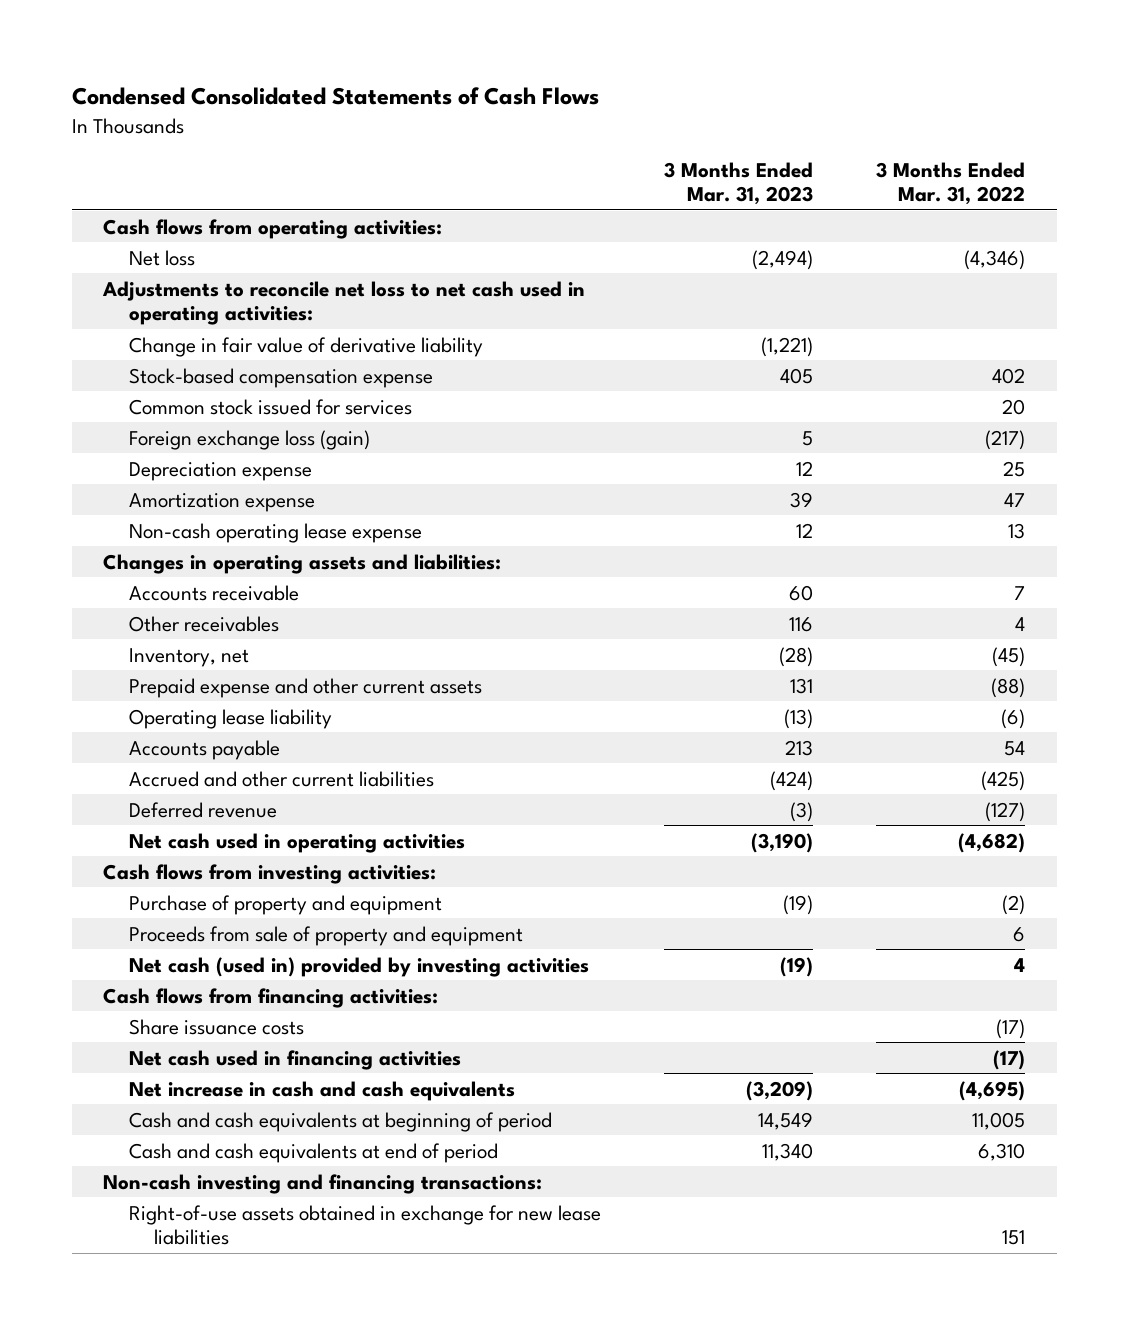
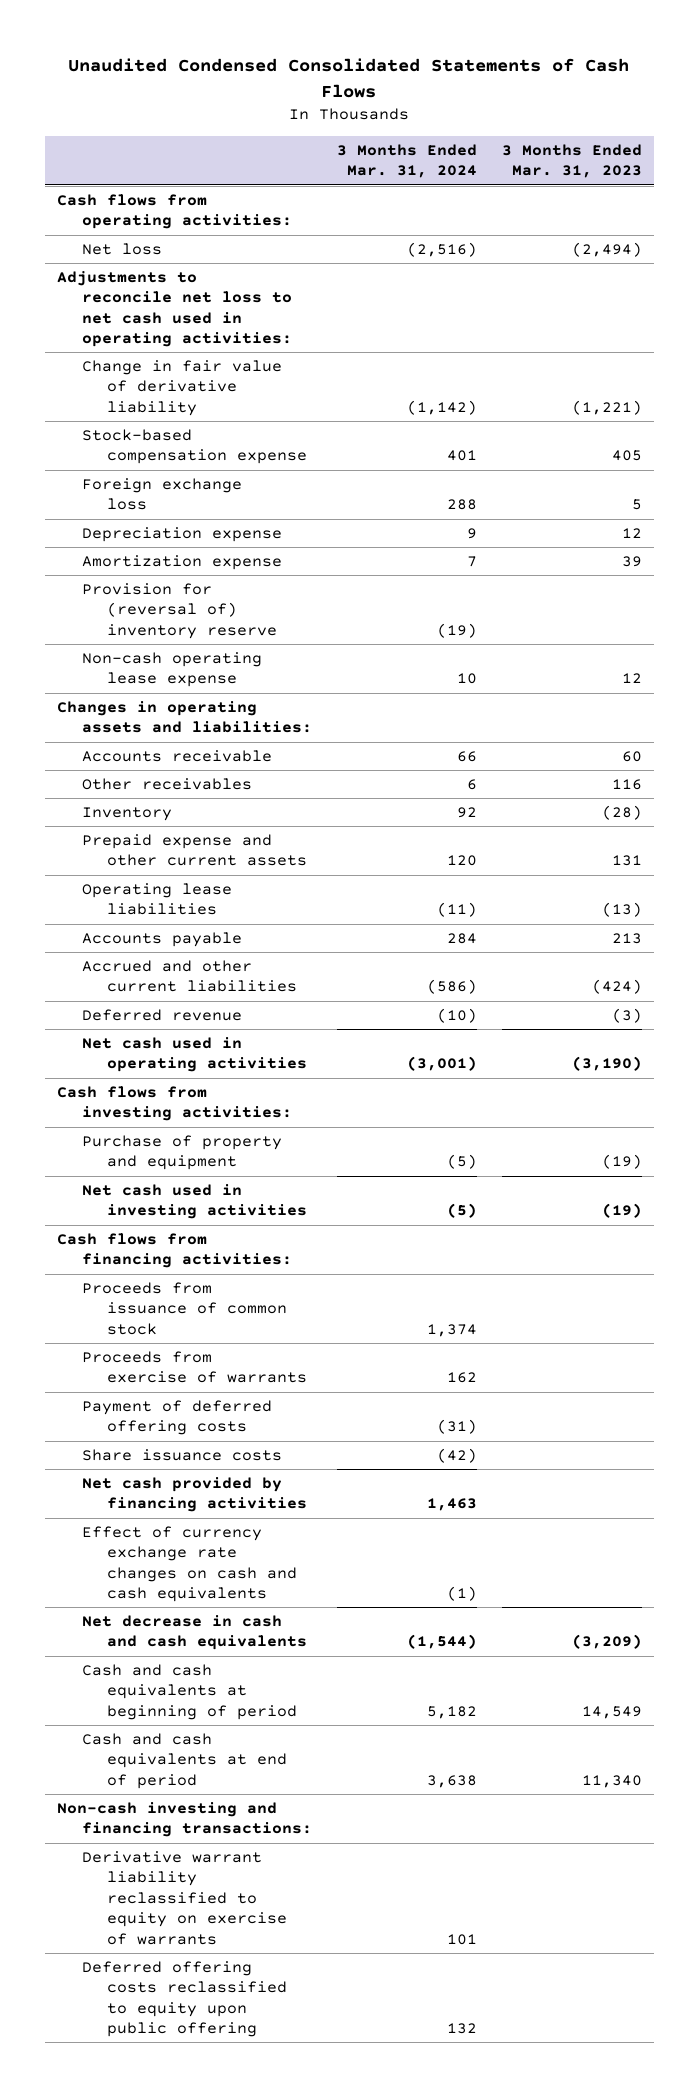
[71,87,599,106] Condensed Consolidated Statements of Cash Flows -> [68,57,630,98] Unaudited Condensed Consolidated Statements of Cash Flows
[875,161,1025,205] 3 Months Ended Mar. 31, 2022 -> none
none -> [337,143,478,179] 3 Months Ended Mar. 31, 2024
[128,398,412,415] Common stock issued for services -> none
[128,429,370,450] Foreign exchange loss (gain) -> [82,478,243,511] Foreign exchange loss
none -> [82,583,278,639] Provision for (reversal of) inventory reserve
[128,647,249,667] Inventory, net -> [82,807,173,822] Inventory
[128,708,332,729] Operating lease liability -> [82,883,233,916] Operating lease liabilities
[128,925,523,946] Proceeds from sale of property and equipment -> none
[128,956,589,977] Net cash (used in) provided by investing activities -> [82,1184,308,1220] Net cash used in investing activities
none -> [82,1282,288,1335] Proceeds from issuance of common stock
none -> [82,1351,308,1384] Proceeds from exercise of warrants
none -> [82,1400,273,1436] Payment of deferred offering costs
[128,1049,461,1070] Net cash used in financing activities -> [82,1477,308,1513] Net cash provided by financing activities
none -> [82,1526,298,1603] Effect of currency exchange rate changes on cash and cash equivalents
[128,1080,515,1101] Net increase in cash and cash equivalents -> [82,1615,308,1651] Net decrease in cash and cash equivalents
[128,1204,601,1245] Right-of-use assets obtained in exchange for new lease liabilities -> none
none -> [82,1851,288,1945] Derivative warrant liability reclassified to equity on exercise of warrants
none -> [82,1961,288,2038] Deferred offering costs reclassified to equity upon public offering

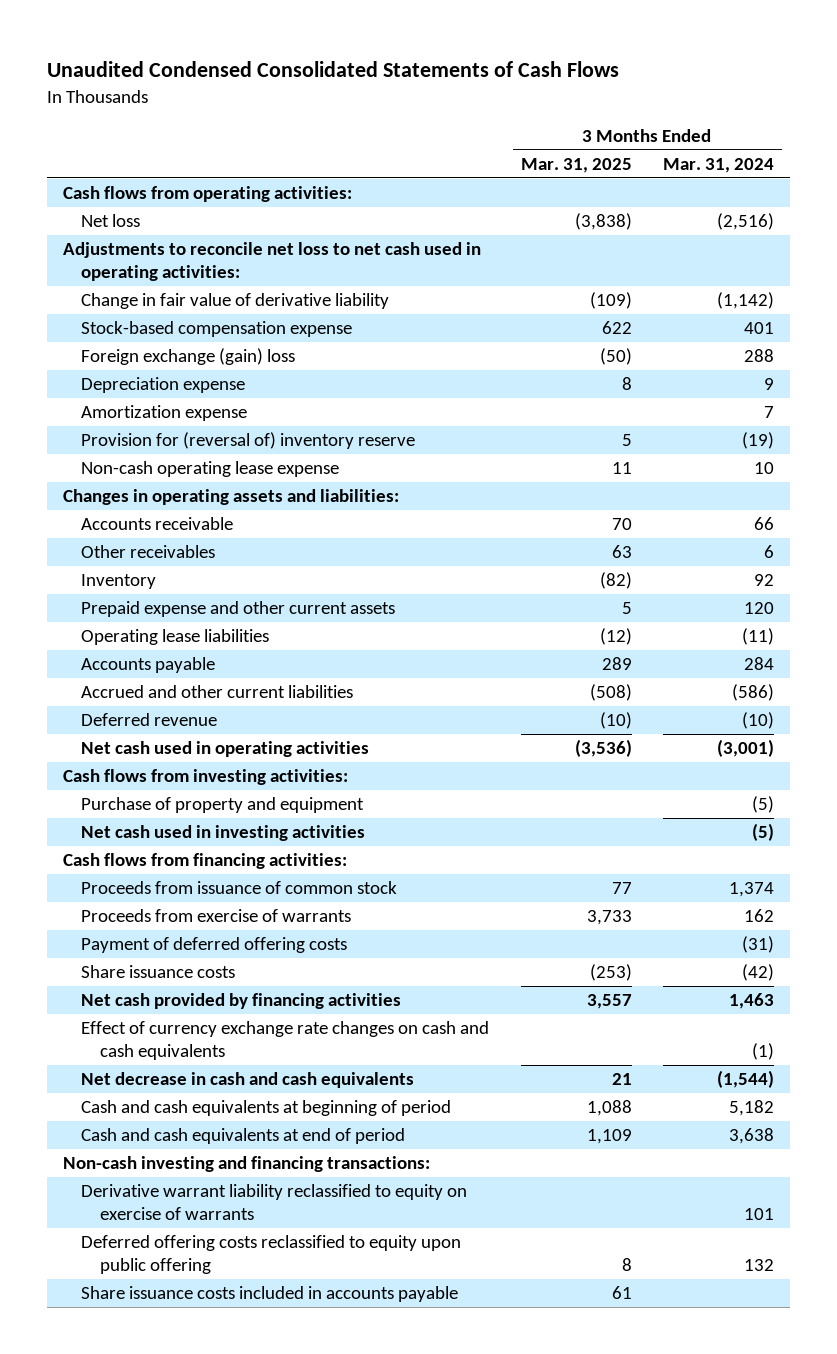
[501,143,642,179] 3 Months Ended Mar. 31, 2023 -> none
none -> [520,157,632,173] Mar. 31, 2025
[82,478,243,511] Foreign exchange loss -> [81,348,296,366] Foreign exchange (gain) loss
none -> [81,1286,459,1303] Share issuance costs included in accounts payable

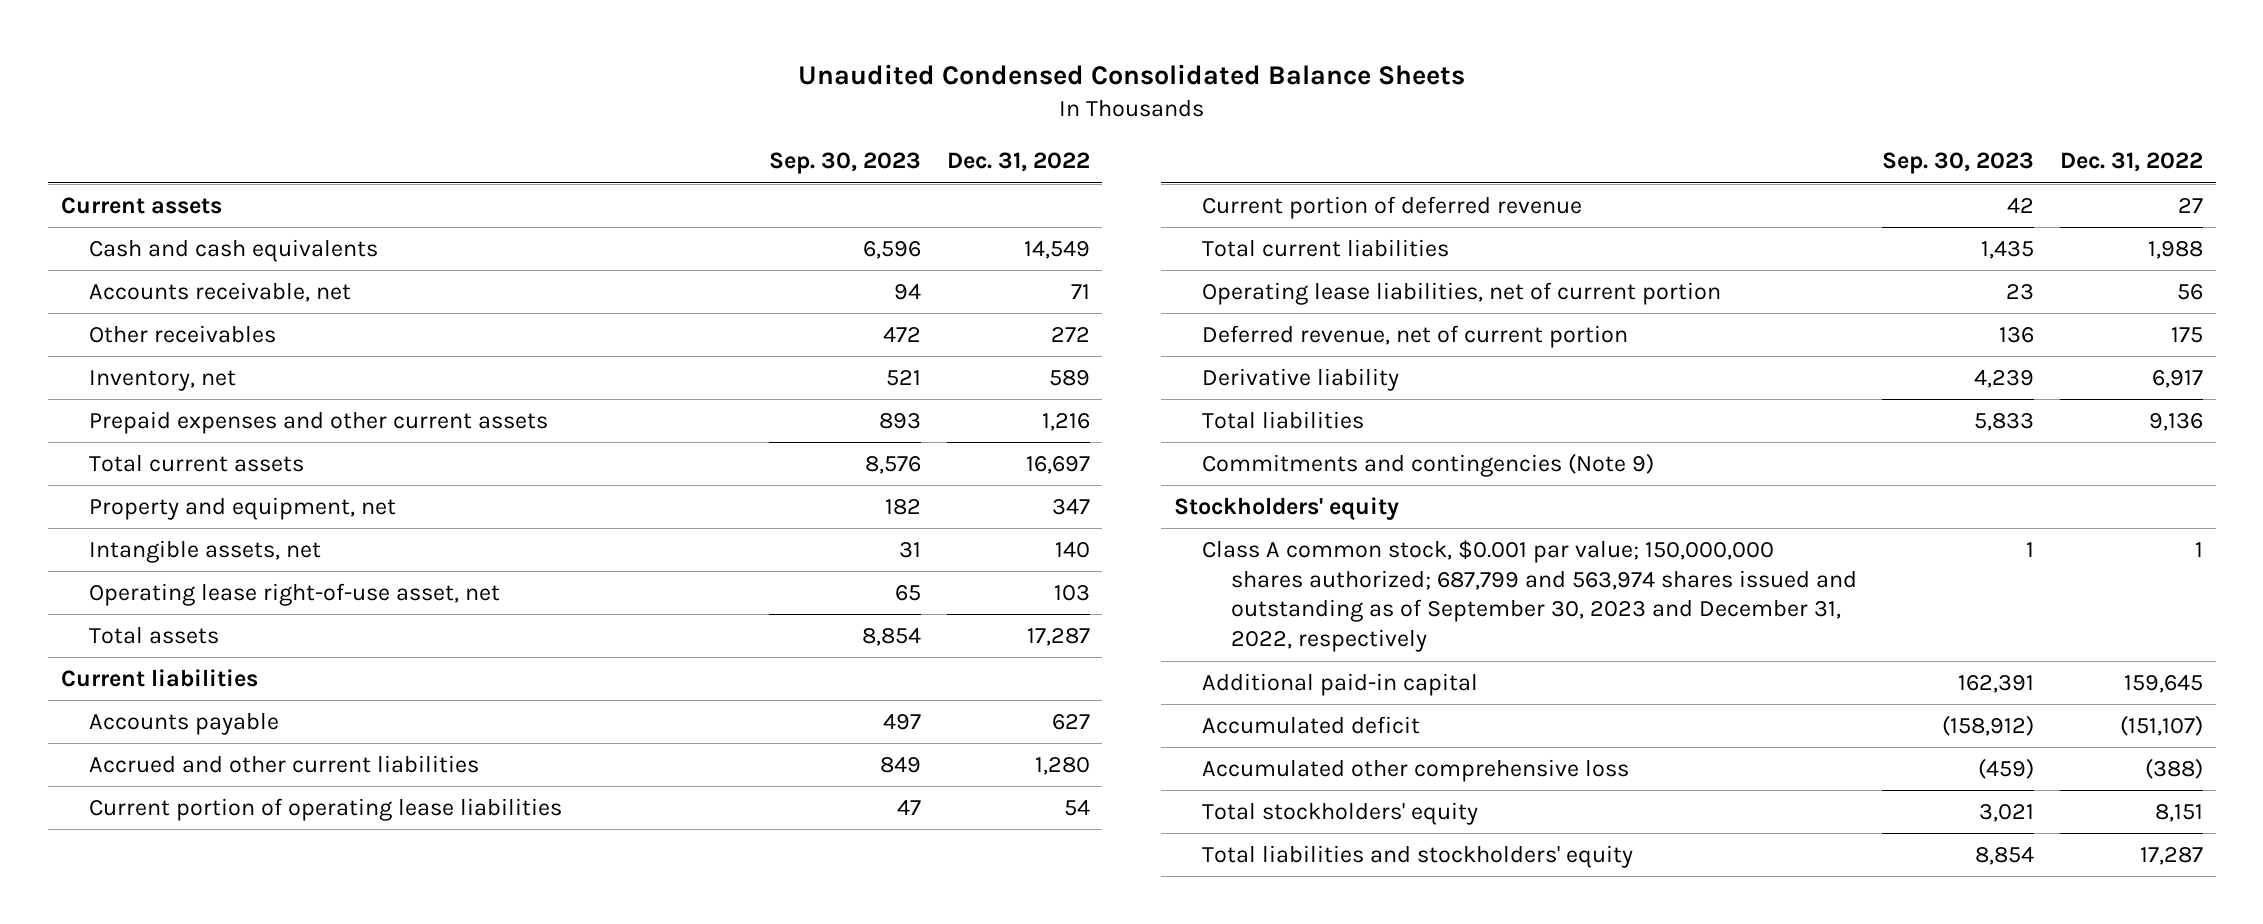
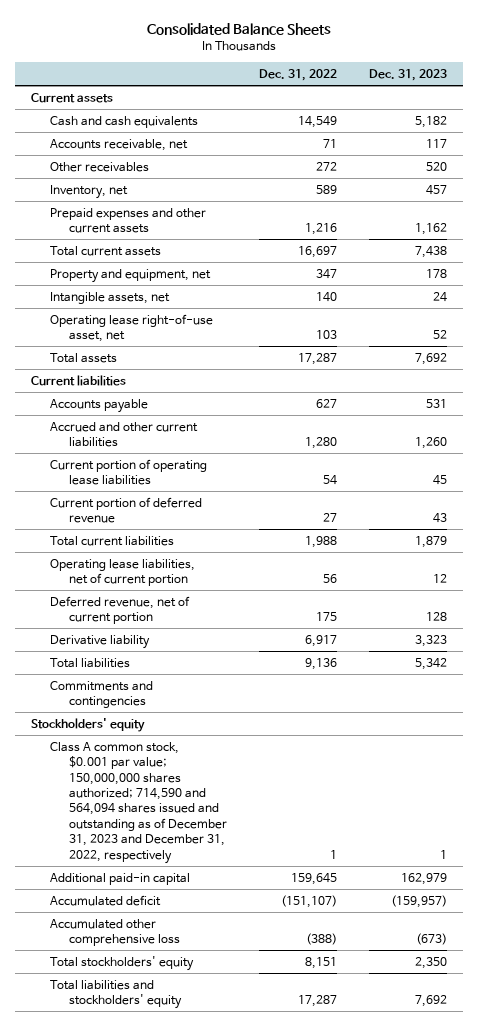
[797,64,1465,86] Unaudited Condensed Consolidated Balance Sheets -> [147,23,332,36] Consolidated Balance Sheets
[769,152,922,175] Sep. 30, 2023 -> none
none -> [368,69,447,82] Dec. 31, 2023
[1202,453,1655,478] Commitments and contingencies (Note 9) -> [50,680,154,709] Commitments and contingencies
[1202,540,1857,653] Class A common stock, $0.001 par value; 150,000,000 shares authorized; 687,799 and 563,974 shares issued and outstanding as of September 30, 2023 and December 31, 2022, respectively -> [50,741,227,864] Class A common stock, $0.001 par value; 150,000,000 shares authorized; 714,590 and 564,094 shares issued and outstanding as of December 31, 2023 and December 31, 2022, respectively

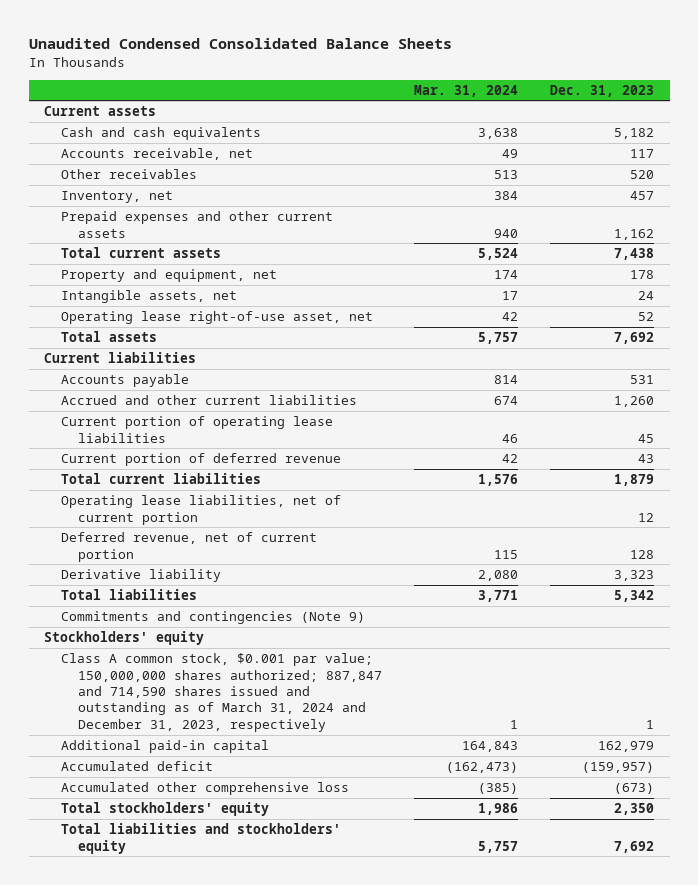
[147,23,332,36] Consolidated Balance Sheets -> [28,37,452,49] Unaudited Condensed Consolidated Balance Sheets
[258,69,337,82] Dec. 31, 2022 -> none
none -> [413,84,518,97] Mar. 31, 2024
[50,680,154,709] Commitments and contingencies -> [61,611,366,625] Commitments and contingencies (Note 9)
[50,741,227,864] Class A common stock, $0.001 par value; 150,000,000 shares authorized; 714,590 and 564,094 shares issued and outstanding as of December 31, 2023 and December 31, 2022, respectively -> [61,653,382,732] Class A common stock, $0.001 par value; 150,000,000 shares authorized; 887,847 and 714,590 shares issued and outstanding as of March 31, 2024 and December 31, 2023, respectively

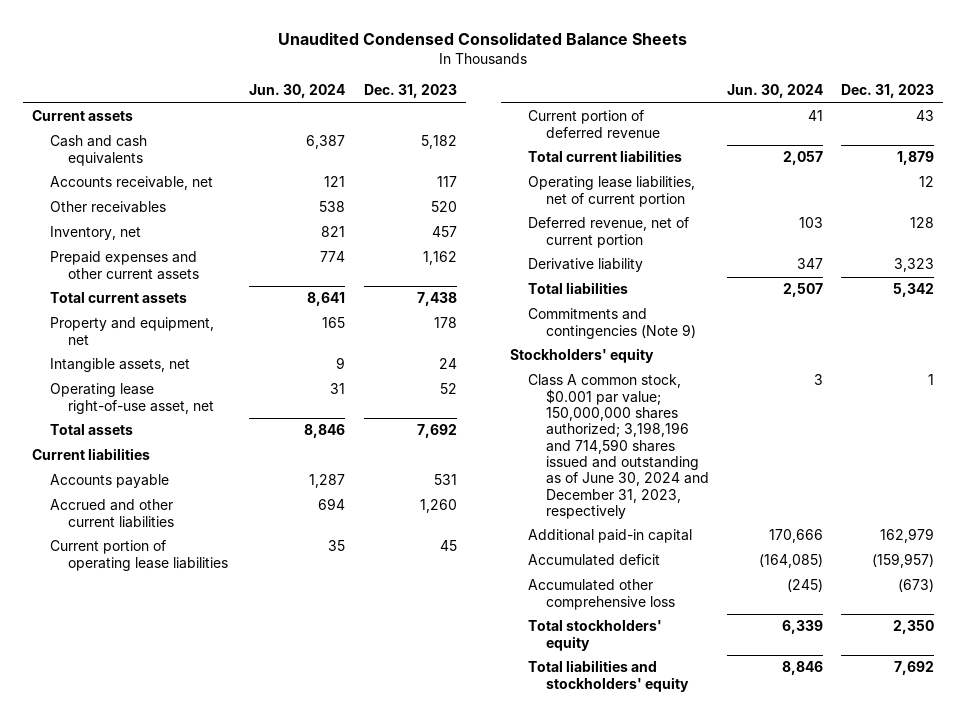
[413,84,518,97] Mar. 31, 2024 -> none
none -> [249,84,346,99] Jun. 30, 2024
[61,653,382,732] Class A common stock, $0.001 par value; 150,000,000 shares authorized; 887,847 and 714,590 shares issued and outstanding as of March 31, 2024 and December 31, 2023, respectively -> [527,374,709,520] Class A common stock, $0.001 par value; 150,000,000 shares authorized; 3,198,196 and 714,590 shares issued and outstanding as of June 30, 2024 and December 31, 2023, respectively

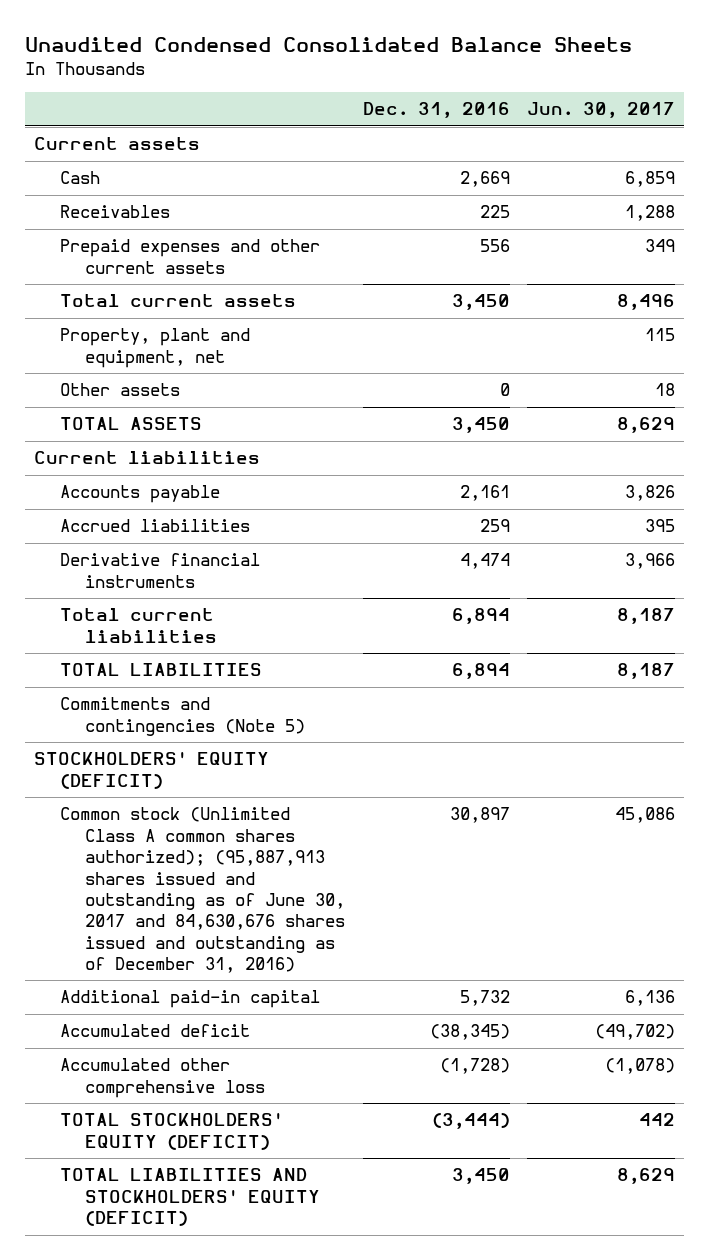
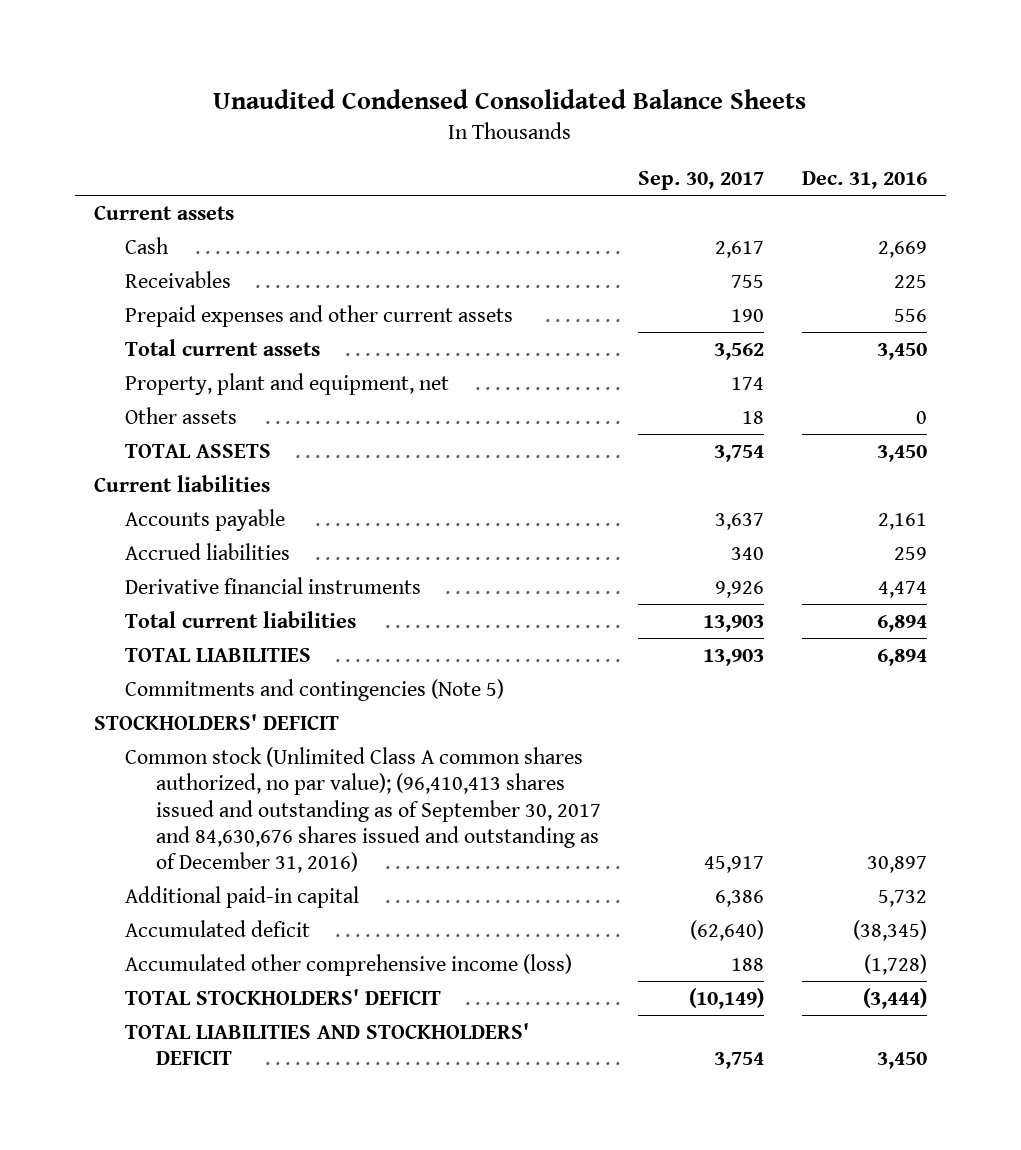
[527,102,676,119] Jun. 30, 2017 -> none
none -> [638,171,765,191] Sep. 30, 2017
[34,752,270,789] STOCKHOLDERS' EQUITY (DEFICIT) -> [93,713,339,730] STOCKHOLDERS' DEFICIT
[59,807,346,973] Common stock (Unlimited Class A common shares authorized); (95,887,913 shares issued and outstanding as of June 30, 2017 and 84,630,676 shares issued and outstanding as of December 31, 2016) -> [124,746,601,874] Common stock (Unlimited Class A common shares authorized, no par value); (96,410,413 shares issued and outstanding as of September 30, 2017 and 84,630,676 shares issued and outstanding as of December 31, 2016)
[59,1058,266,1098] Accumulated other comprehensive loss -> [124,953,572,976] Accumulated other comprehensive income (loss)
[59,1113,283,1150] TOTAL STOCKHOLDERS' EQUITY (DEFICIT) -> [124,988,441,1005] TOTAL STOCKHOLDERS' DEFICIT
[59,1168,321,1227] TOTAL LIABILITIES AND STOCKHOLDERS' EQUITY (DEFICIT) -> [124,1022,529,1066] TOTAL LIABILITIES AND STOCKHOLDERS' DEFICIT

